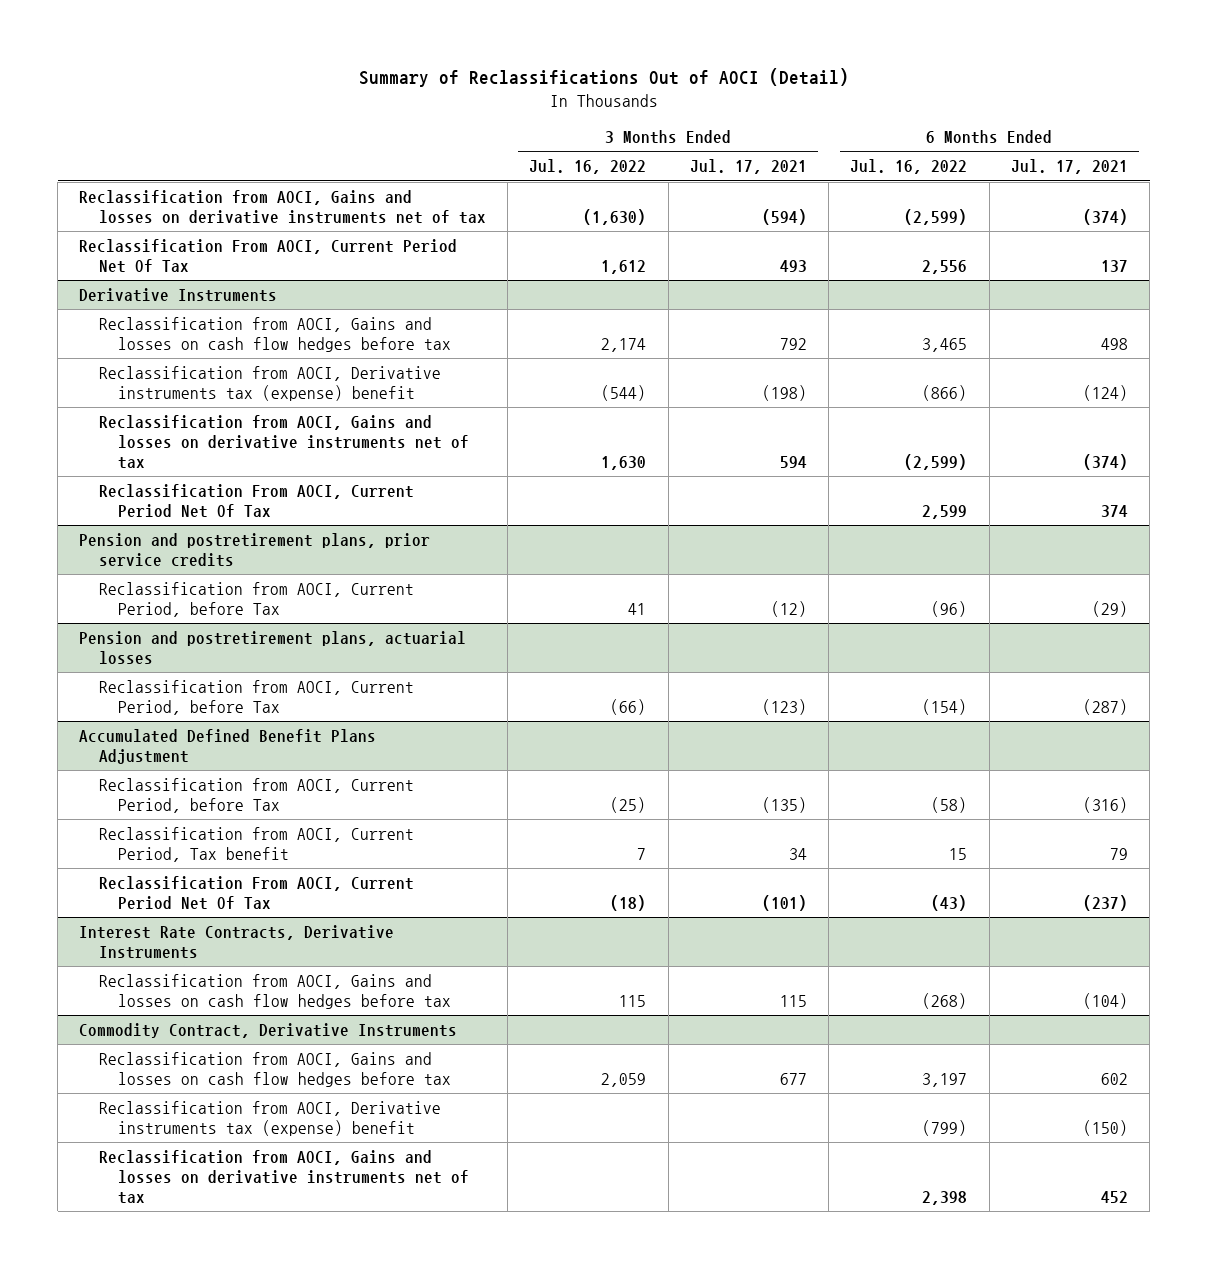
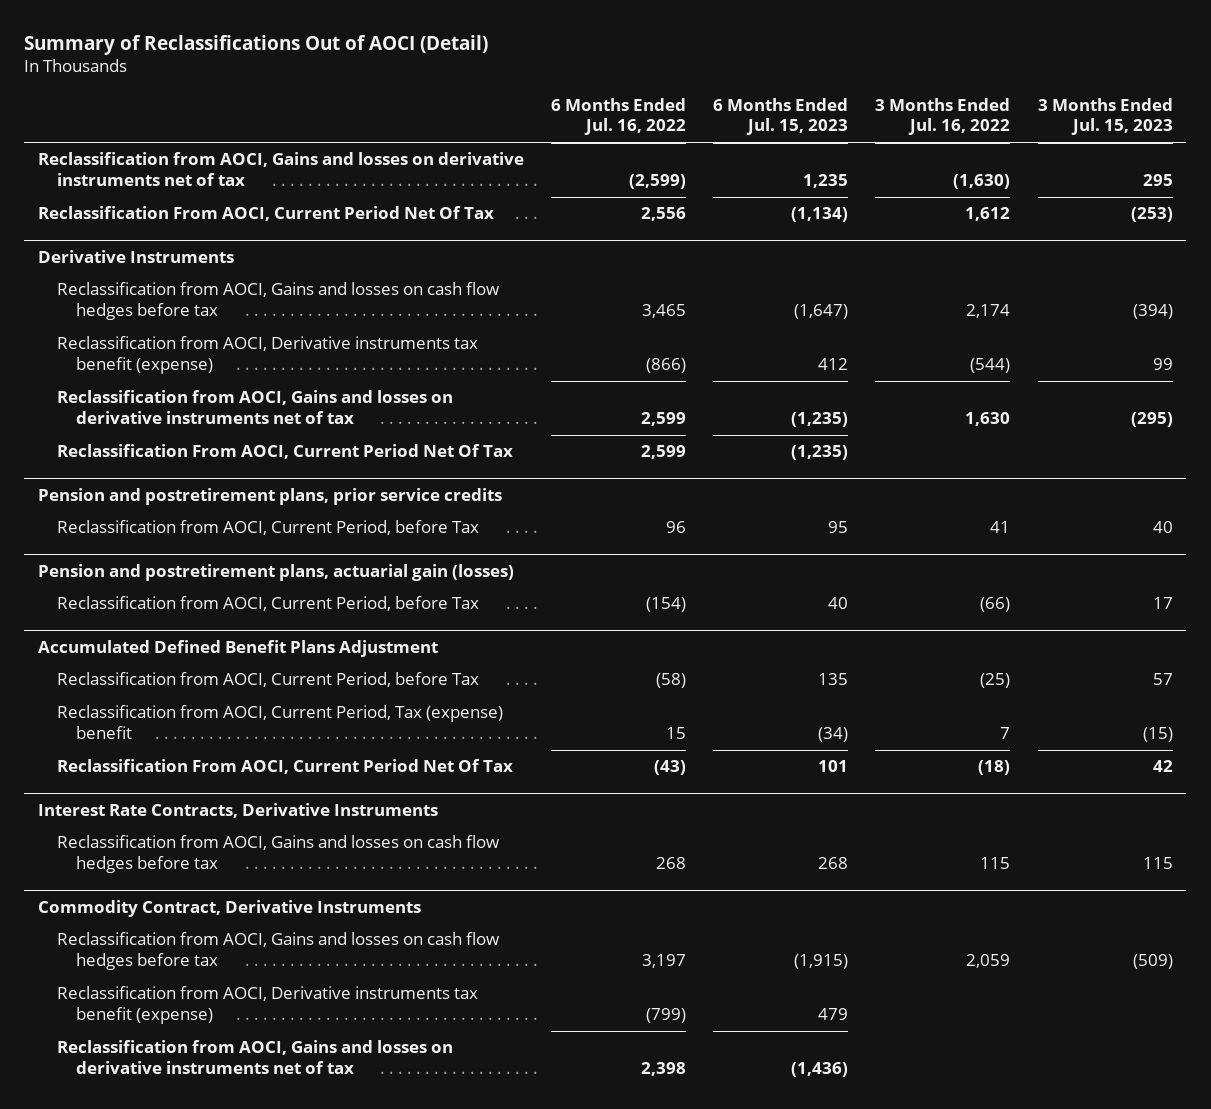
[689,159,807,175] Jul. 17, 2021 -> none
[1010,159,1128,175] Jul. 17, 2021 -> none
none -> [713,97,849,136] 6 Months Ended Jul. 15, 2023
none -> [1037,97,1173,136] 3 Months Ended Jul. 15, 2023
[98,365,441,401] Reclassification from AOCI, Derivative instruments tax (expense) benefit -> [57,336,479,374] Reclassification from AOCI, Derivative instruments tax benefit (expense)
[904,454,968,471] (2,599) -> [641,411,687,426] 2,599
[931,600,968,617] (96) -> [666,521,687,534] 96
[79,630,467,664] Pension and postretirement plans, actuarial losses -> [38,563,515,581] Pension and postretirement plans, actuarial gain (losses)
[98,826,414,862] Reclassification from AOCI, Current Period, Tax benefit -> [57,705,504,739] Reclassification from AOCI, Current Period, Tax (expense) benefit
[922,992,968,1009] (268) -> [656,856,687,869] 268
[98,1100,441,1136] Reclassification from AOCI, Derivative instruments tax (expense) benefit -> [57,986,479,1024] Reclassification from AOCI, Derivative instruments tax benefit (expense)

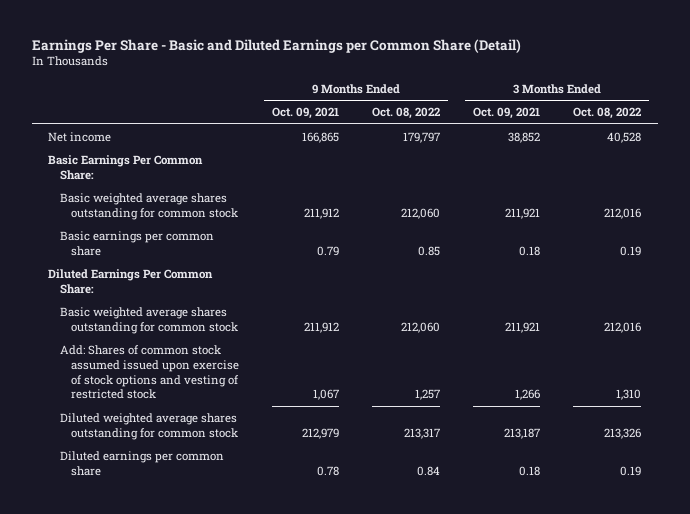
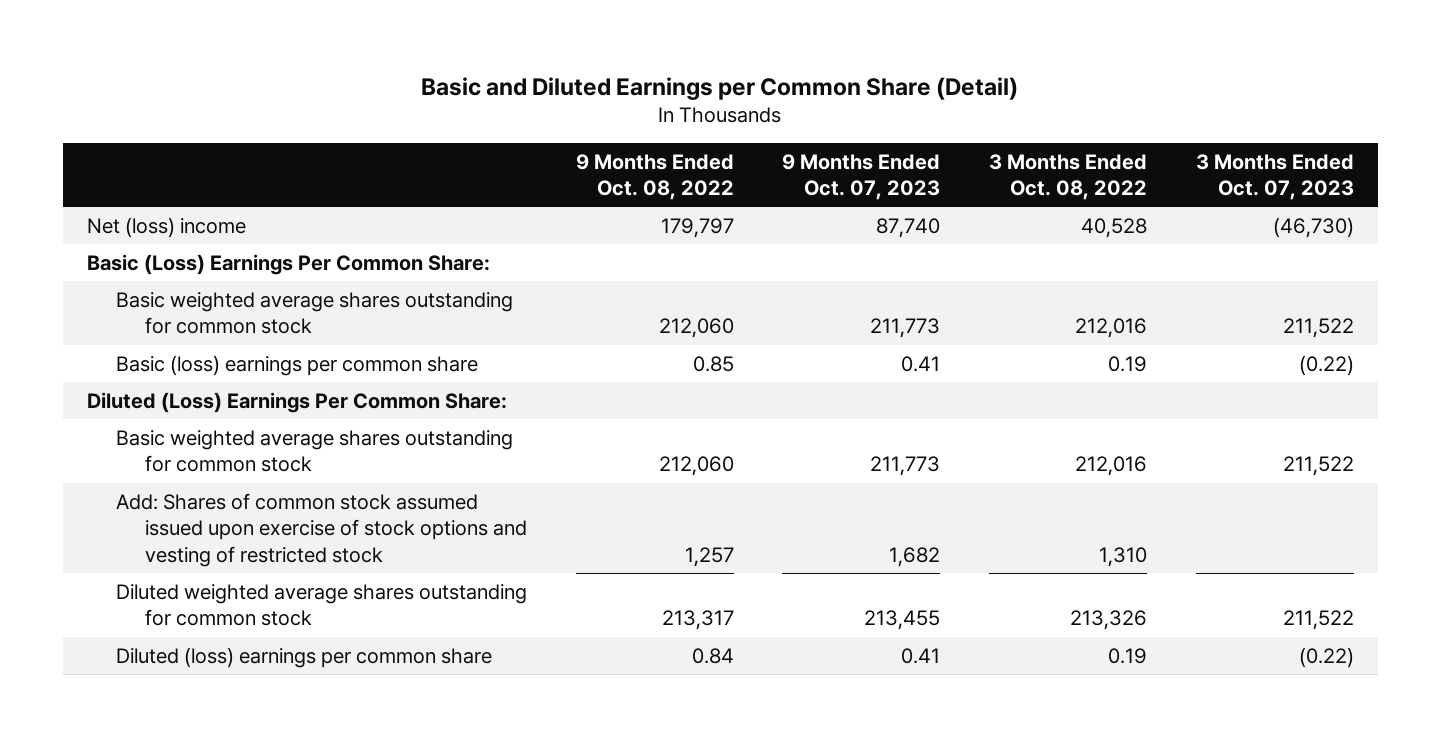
[31,38,521,53] Earnings Per Share - Basic and Diluted Earnings per Common Share (Detail) -> [421,76,1019,100] Basic and Diluted Earnings per Common Share (Detail)
[271,107,339,120] Oct. 09, 2021 -> none
[473,107,541,120] Oct. 09, 2021 -> none
none -> [782,153,941,201] 9 Months Ended Oct. 07, 2023
none -> [1195,153,1354,201] 3 Months Ended Oct. 07, 2023
[48,131,112,142] Net income -> [87,216,247,238] Net (loss) income
[48,154,204,180] Basic Earnings Per Common Share: -> [87,253,491,275] Basic (Loss) Earnings Per Common Share:
[59,230,214,256] Basic earnings per common share -> [116,354,479,376] Basic (loss) earnings per common share
[48,268,214,294] Diluted Earnings Per Common Share: -> [87,391,508,413] Diluted (Loss) Earnings Per Common Share:
[59,450,224,476] Diluted earnings per common share -> [116,646,493,668] Diluted (loss) earnings per common share

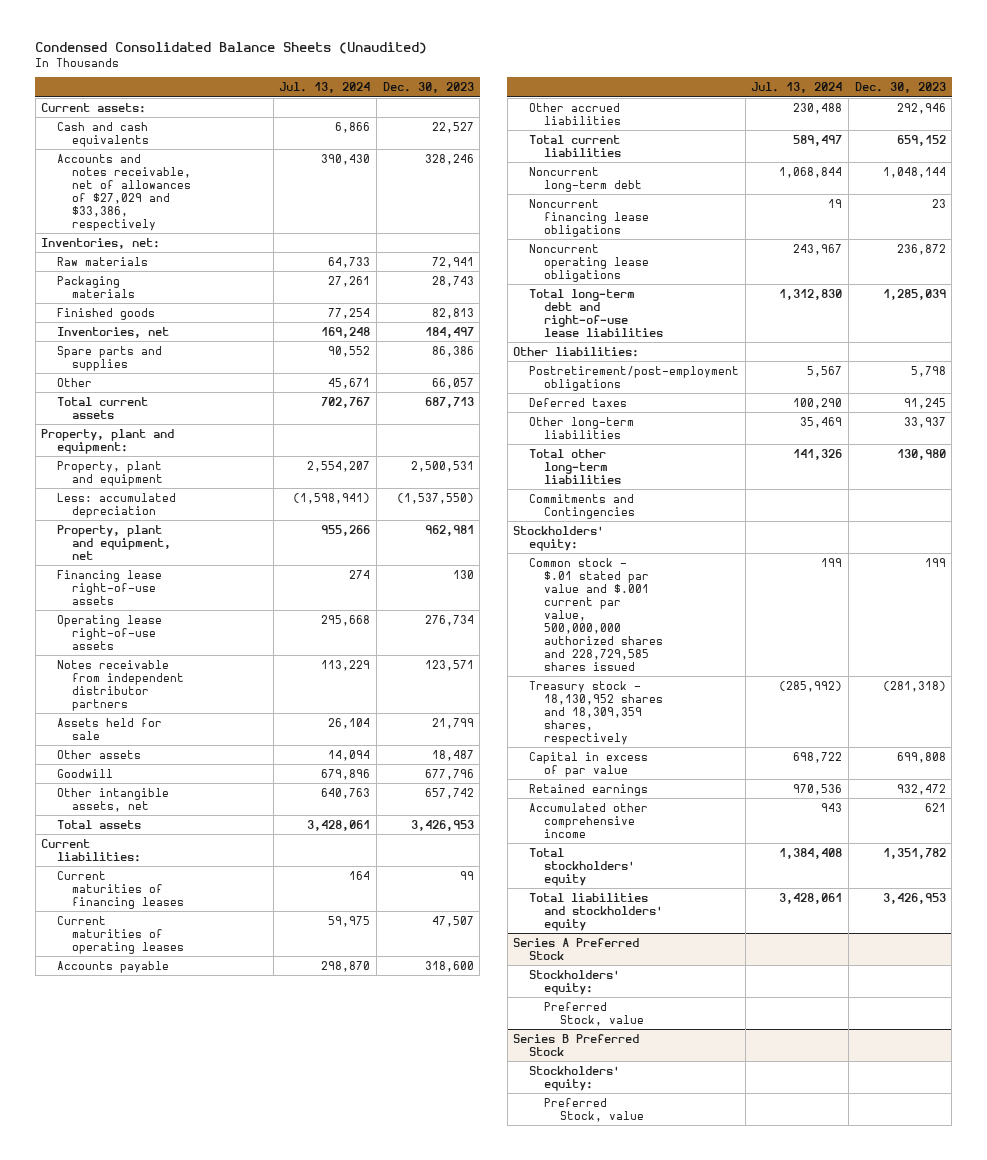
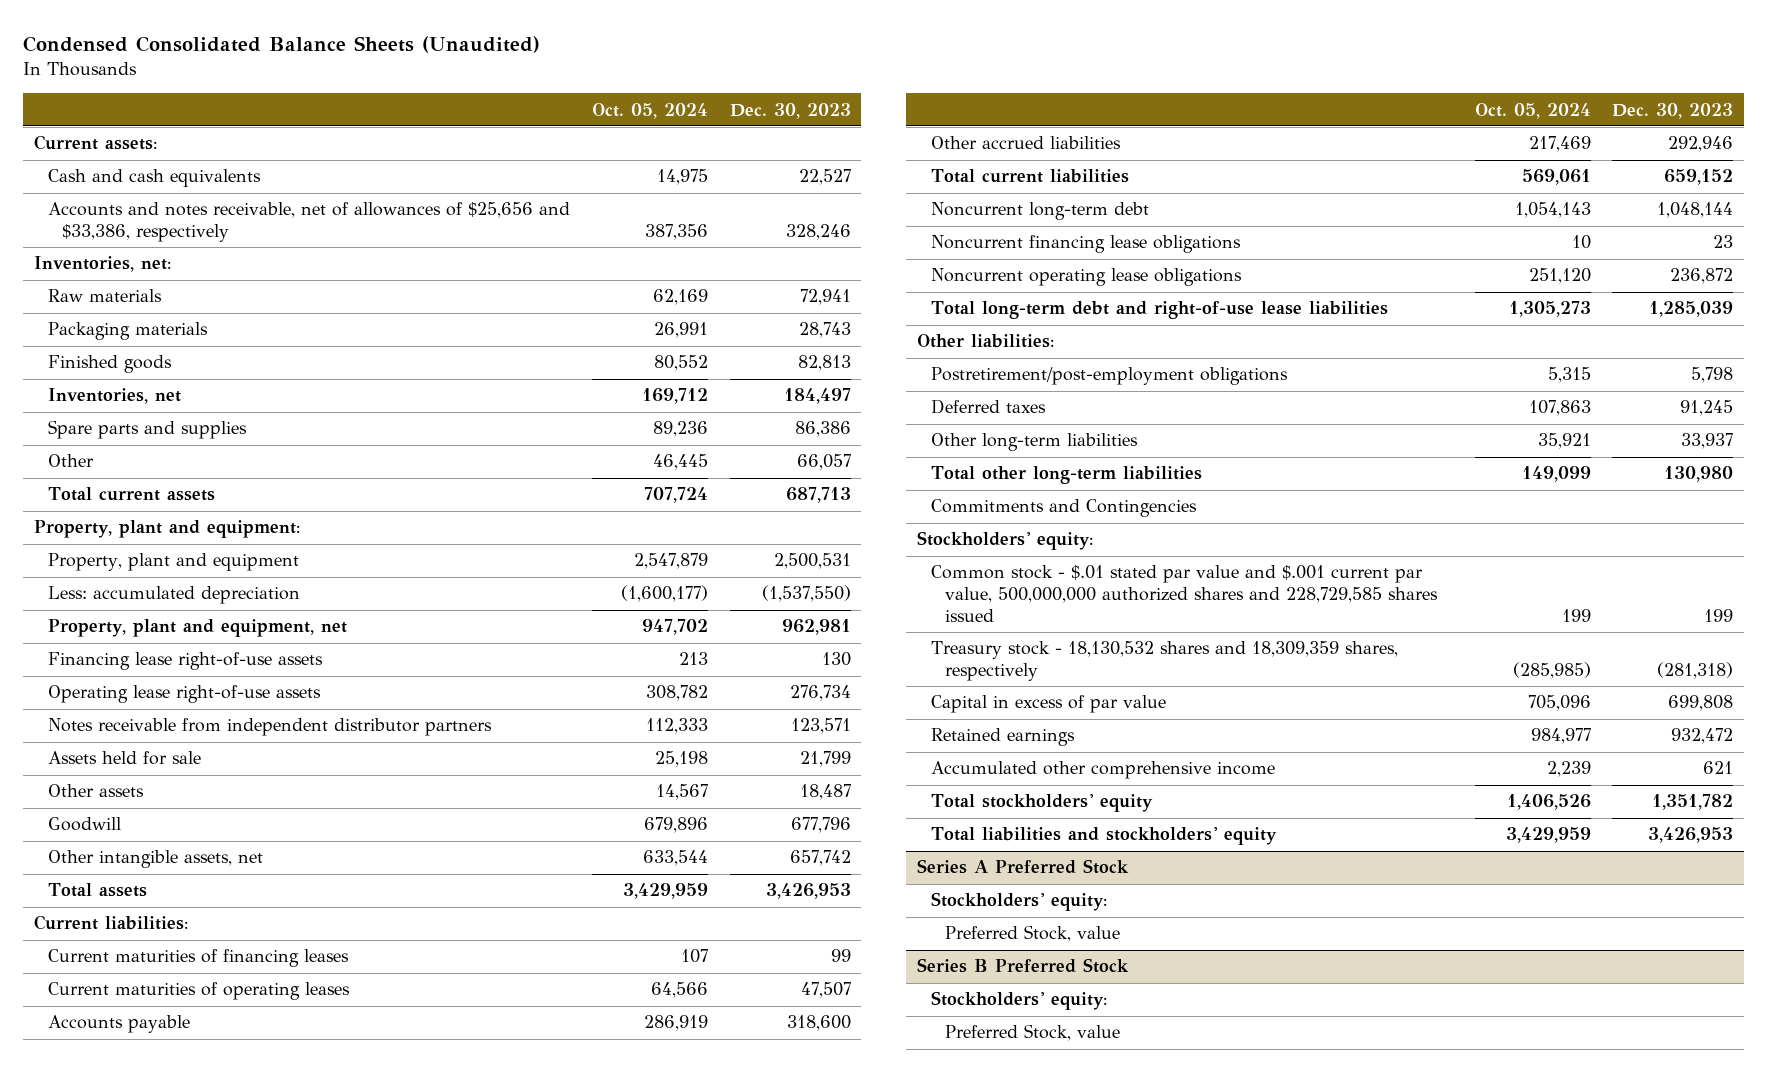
[279,82,371,94] Jul. 13, 2024 -> none
none -> [591,102,708,119] Oct. 05, 2024
[56,153,192,231] Accounts and notes receivable, net of allowances of $27,029 and $33,386, respectively -> [48,202,571,243] Accounts and notes receivable, net of allowances of $25,656 and $33,386, respectively
[528,680,664,745] Treasury stock - 18,130,952 shares and 18,309,359 shares, respectively -> [931,641,1399,682] Treasury stock - 18,130,532 shares and 18,309,359 shares, respectively

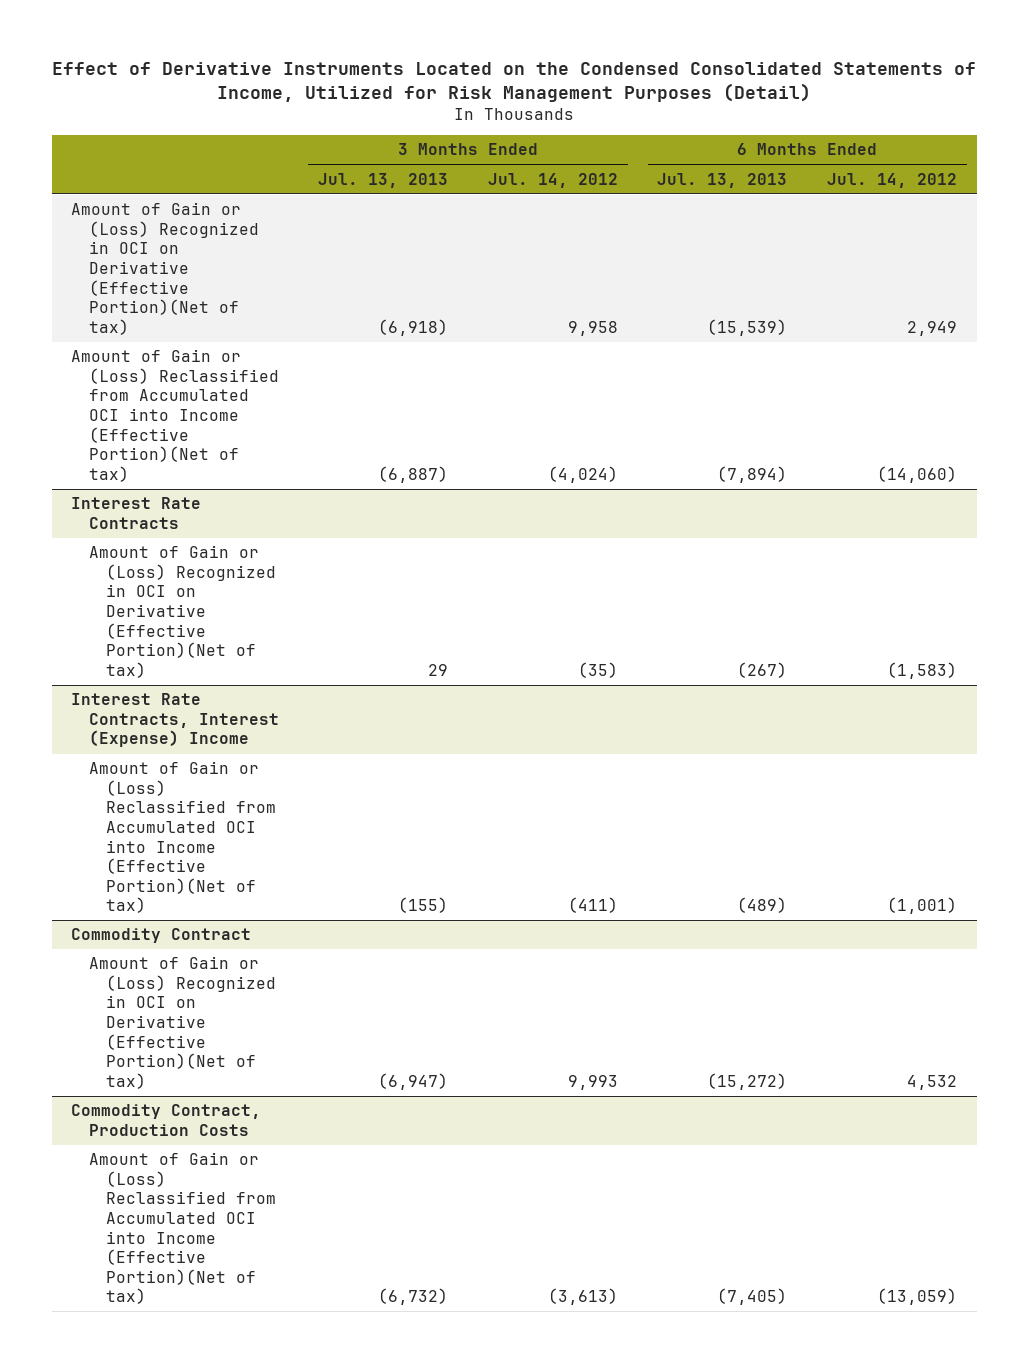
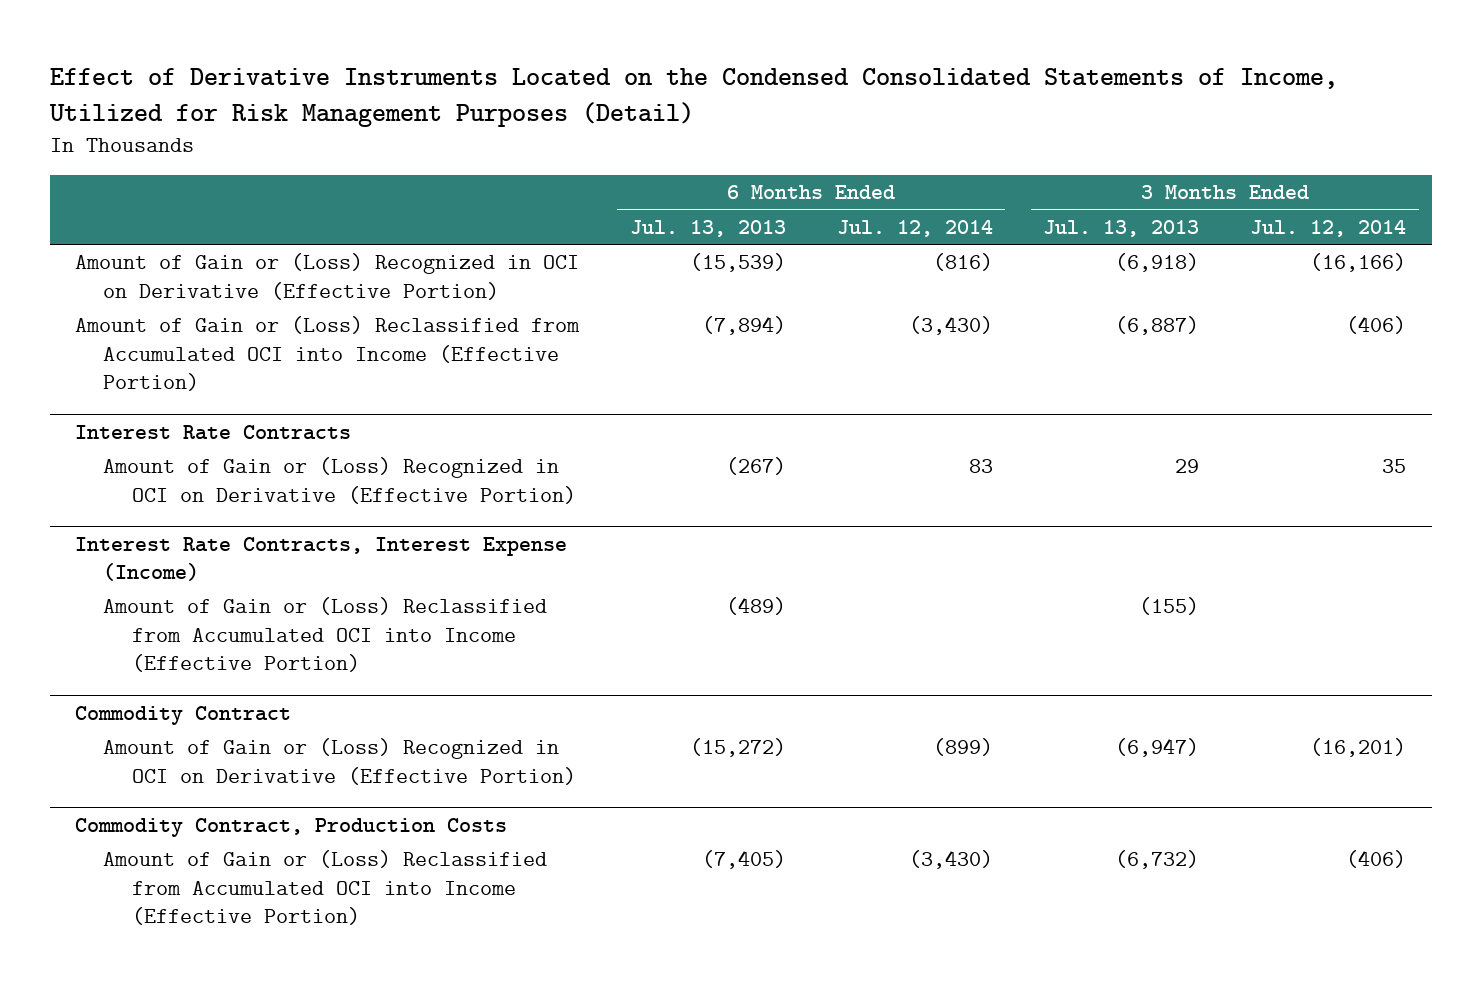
[487,172,618,188] Jul. 14, 2012 -> none
[826,172,957,188] Jul. 14, 2012 -> none
none -> [836,219,993,237] Jul. 12, 2014
none -> [1250,219,1407,237] Jul. 12, 2014
[71,202,259,335] Amount of Gain or (Loss) Recognized in OCI on Derivative (Effective Portion)(Net of tax) -> [74,253,579,300] Amount of Gain or (Loss) Recognized in OCI on Derivative (Effective Portion)
[71,349,279,482] Amount of Gain or (Loss) Reclassified from Accumulated OCI into Income (Effective Portion)(Net of tax) -> [74,316,580,392] Amount of Gain or (Loss) Reclassified from Accumulated OCI into Income (Effective Portion)
[88,545,277,678] Amount of Gain or (Loss) Recognized in OCI on Derivative (Effective Portion)(Net of tax) -> [103,457,576,504] Amount of Gain or (Loss) Recognized in OCI on Derivative (Effective Portion)
[71,693,279,748] Interest Rate Contracts, Interest (Expense) Income -> [74,536,567,582] Interest Rate Contracts, Interest Expense (Income)
[88,761,277,914] Amount of Gain or (Loss) Reclassified from Accumulated OCI into Income (Effective Portion)(Net of tax) -> [103,597,548,673] Amount of Gain or (Loss) Reclassified from Accumulated OCI into Income (Effective Portion)
[88,956,277,1089] Amount of Gain or (Loss) Recognized in OCI on Derivative (Effective Portion)(Net of tax) -> [103,738,576,785] Amount of Gain or (Loss) Recognized in OCI on Derivative (Effective Portion)
[88,1152,277,1305] Amount of Gain or (Loss) Reclassified from Accumulated OCI into Income (Effective Portion)(Net of tax) -> [103,850,548,926] Amount of Gain or (Loss) Reclassified from Accumulated OCI into Income (Effective Portion)

